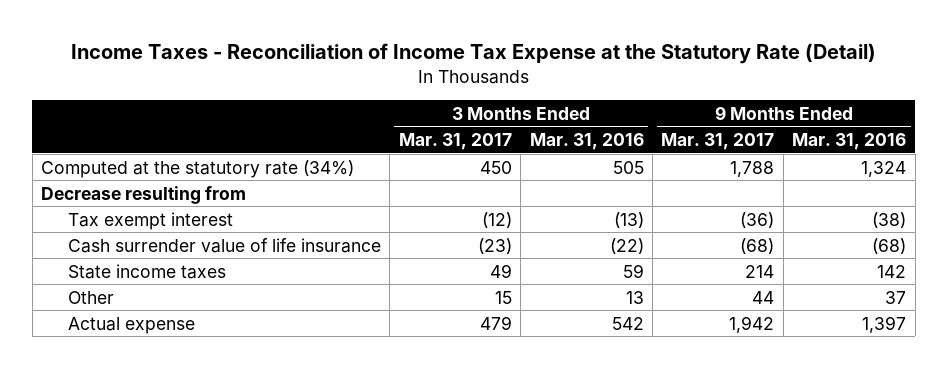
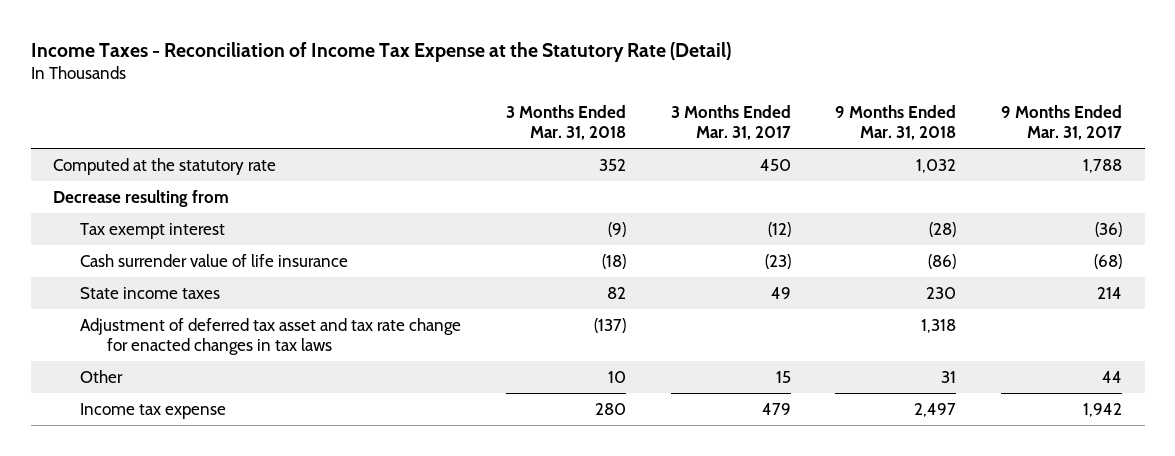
[529,133,644,151] Mar. 31, 2016 -> none
[792,133,907,151] Mar. 31, 2016 -> none
none -> [505,105,626,141] 3 Months Ended Mar. 31, 2018
none -> [835,105,957,141] 9 Months Ended Mar. 31, 2018
[41,159,355,178] Computed at the statutory rate (34%) -> [53,157,277,175] Computed at the statutory rate
none -> [79,317,461,356] Adjustment of deferred tax asset and tax rate change for enacted changes in tax laws
[67,316,195,334] Actual expense -> [79,402,226,419] Income tax expense

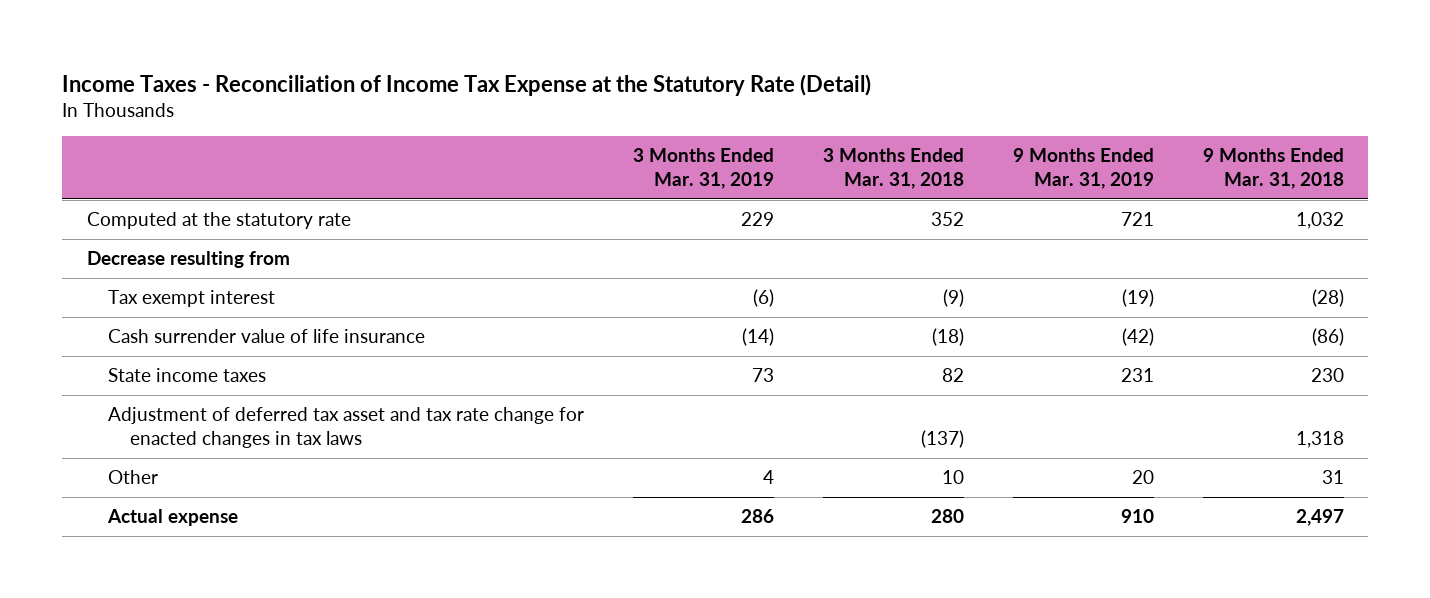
[670,105,791,141] 3 Months Ended Mar. 31, 2017 -> none
[1001,105,1123,141] 9 Months Ended Mar. 31, 2017 -> none
none -> [633,148,775,189] 3 Months Ended Mar. 31, 2019
none -> [1012,148,1154,189] 9 Months Ended Mar. 31, 2019
[79,402,226,419] Income tax expense -> [107,509,239,527] Actual expense

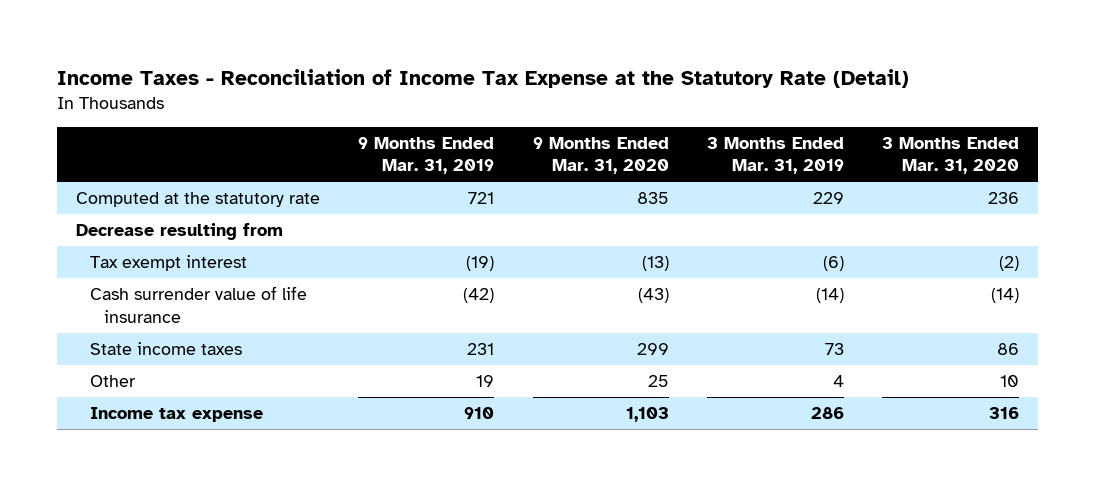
[823,148,965,189] 3 Months Ended Mar. 31, 2018 -> none
[1202,148,1344,189] 9 Months Ended Mar. 31, 2018 -> none
none -> [532,136,669,175] 9 Months Ended Mar. 31, 2020
none -> [882,136,1020,175] 3 Months Ended Mar. 31, 2020
[108,407,585,449] Adjustment of deferred tax asset and tax rate change for enacted changes in tax laws -> none
[1131,470,1154,485] 20 -> [476,375,495,388] 19
[107,509,239,527] Actual expense -> [89,407,263,423] Income tax expense

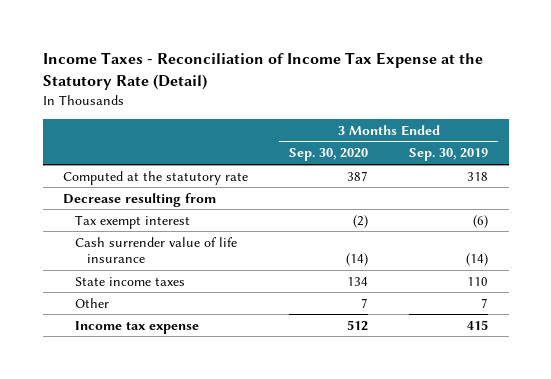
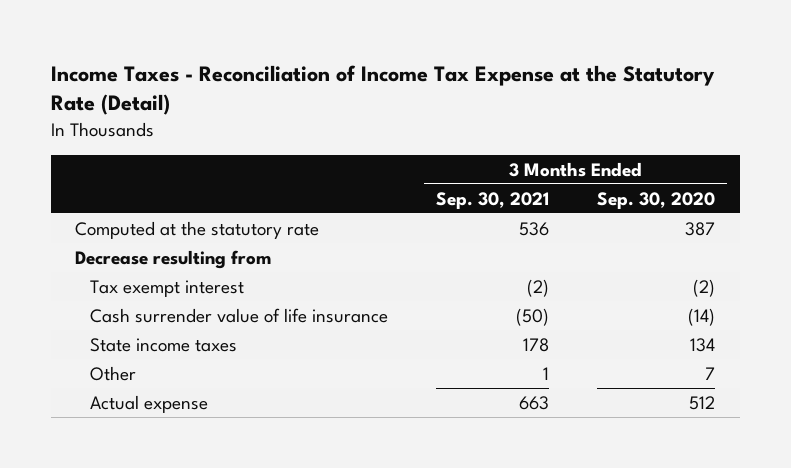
[409,148,489,162] Sep. 30, 2019 -> none
none -> [436,191,550,209] Sep. 30, 2021
[75,320,200,334] Income tax expense -> [90,394,209,413] Actual expense

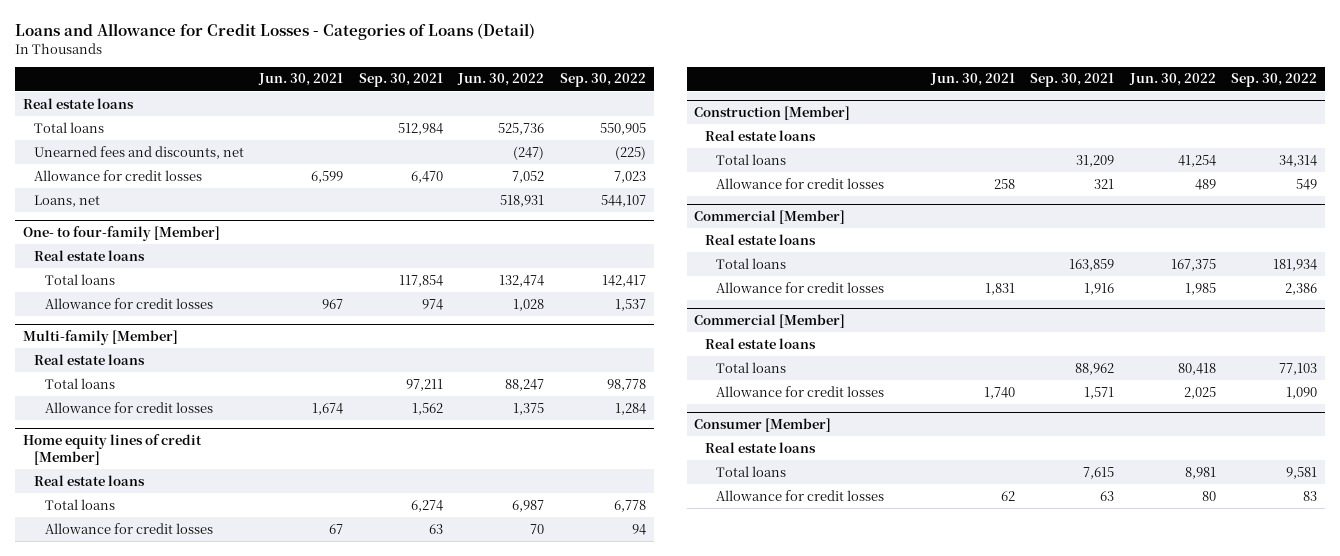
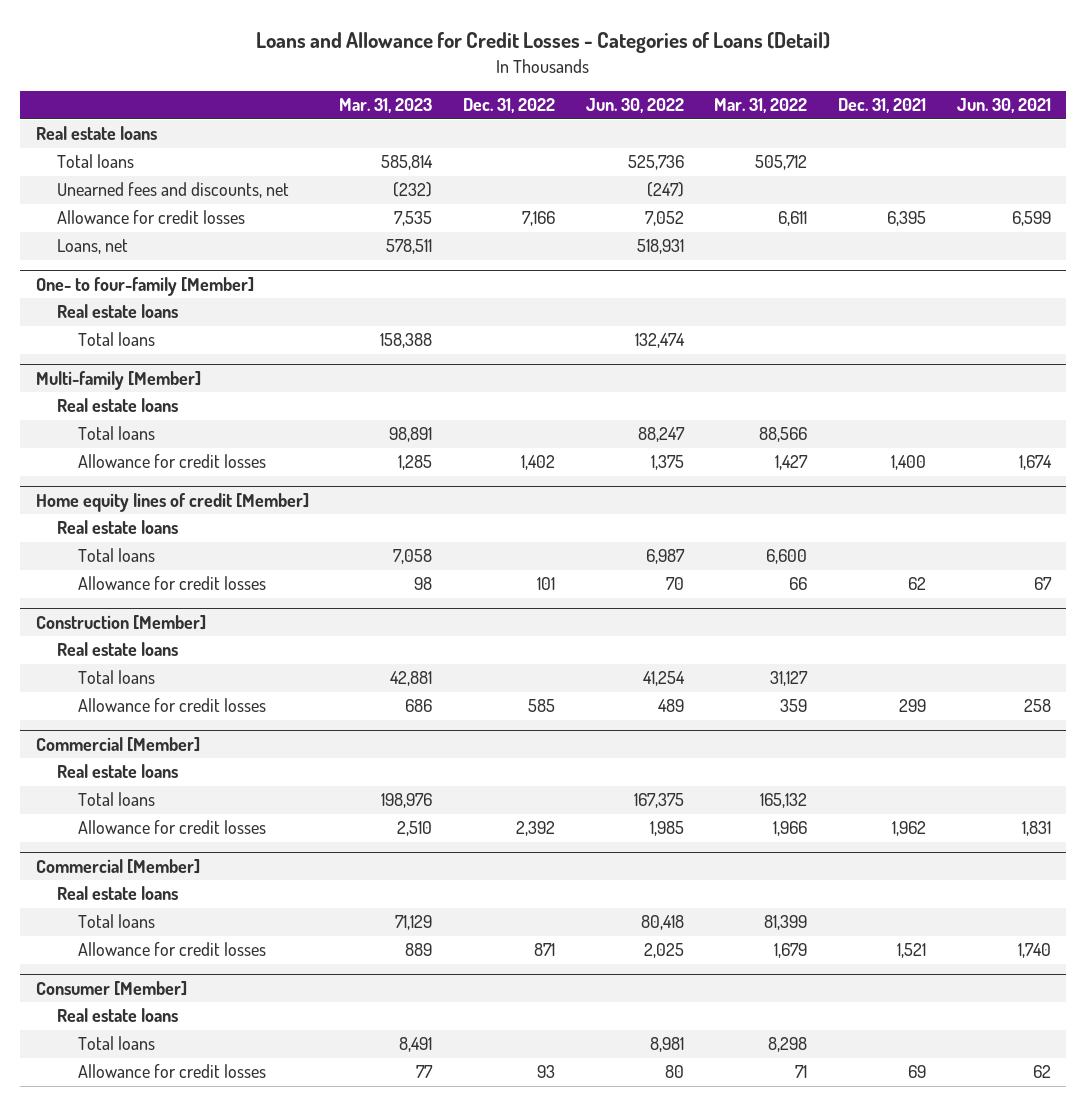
[358,73,443,88] Sep. 30, 2021 -> none
[559,73,646,88] Sep. 30, 2022 -> none
none -> [339,98,433,114] Mar. 31, 2023
none -> [462,98,555,114] Dec. 31, 2022
none -> [714,98,808,114] Mar. 31, 2022
none -> [838,98,927,114] Dec. 31, 2021
[45,297,214,309] Allowance for credit losses -> none

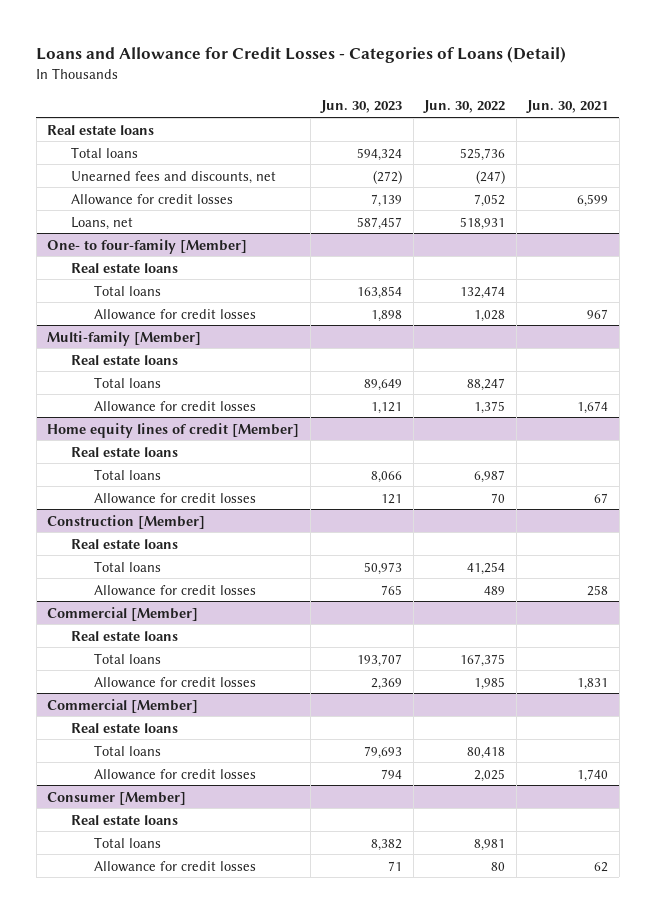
[339,98,433,114] Mar. 31, 2023 -> none
[462,98,555,114] Dec. 31, 2022 -> none
[714,98,808,114] Mar. 31, 2022 -> none
[838,98,927,114] Dec. 31, 2021 -> none
none -> [320,100,403,114] Jun. 30, 2023
none -> [94,308,257,320] Allowance for credit losses

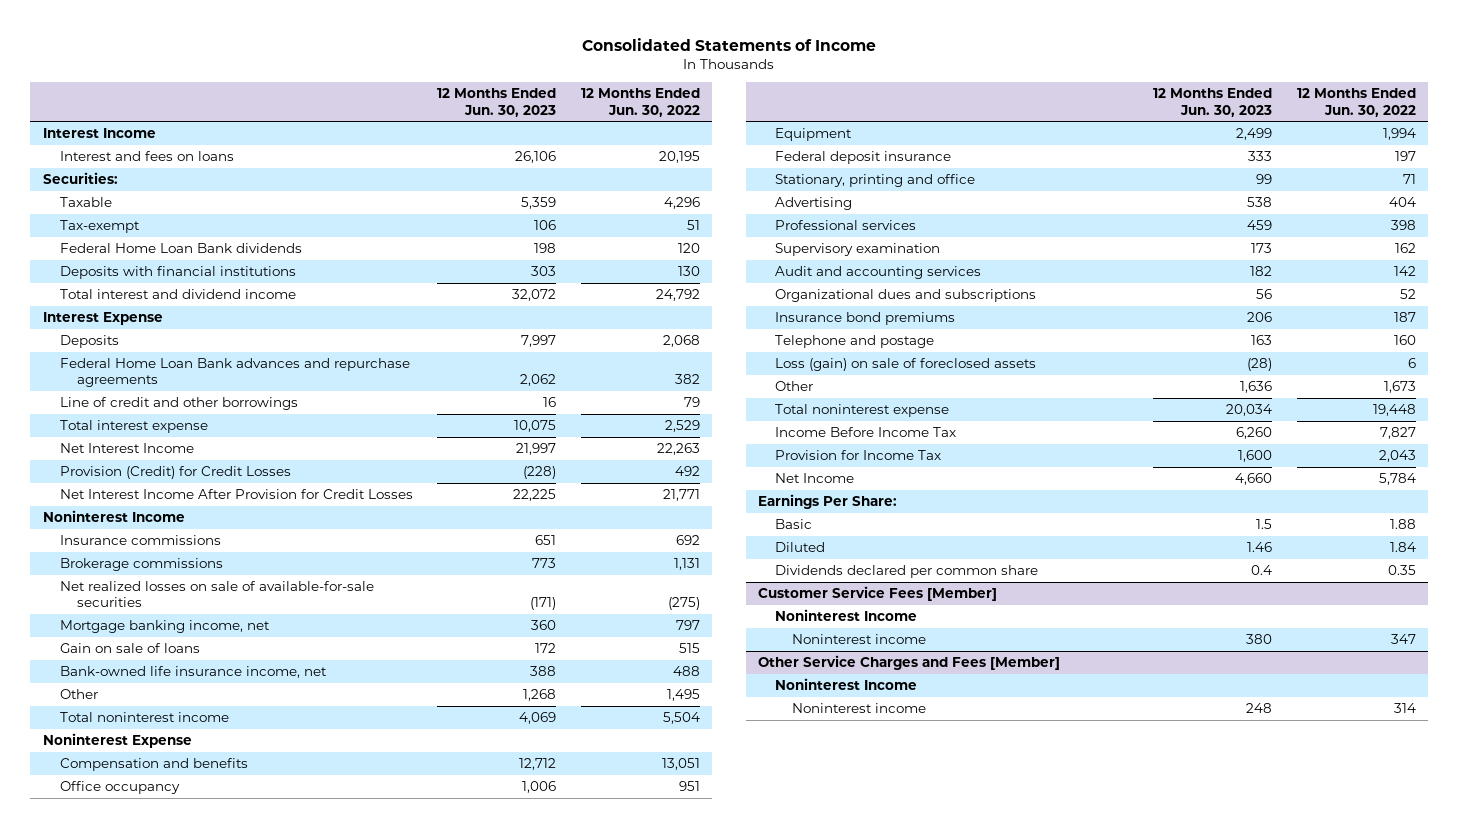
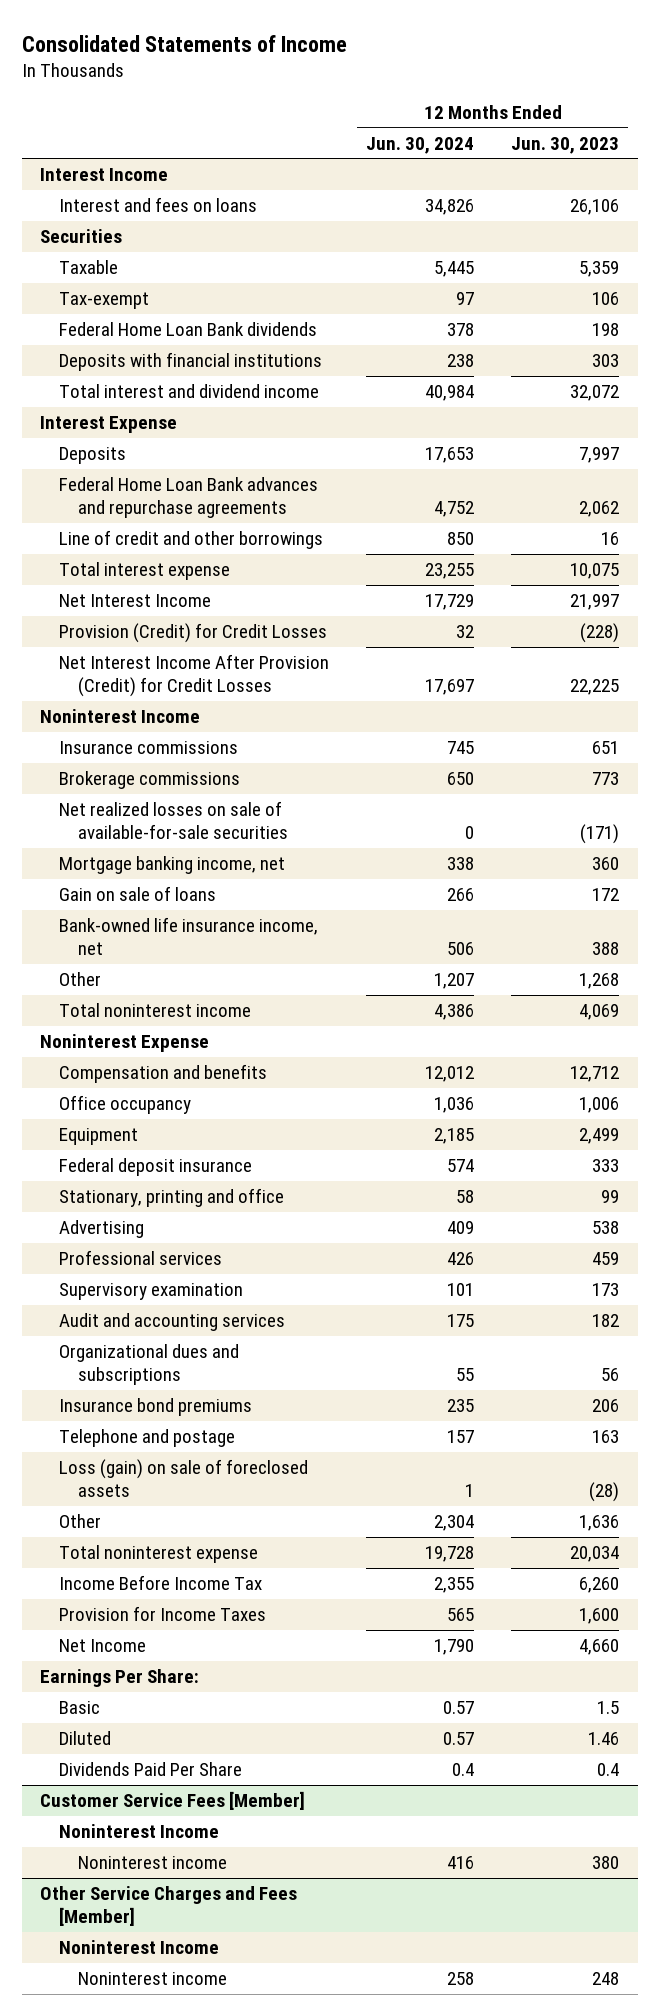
[581,88,701,117] 12 Months Ended Jun. 30, 2022 -> none
none -> [366,136,475,154] Jun. 30, 2024
[42,172,118,185] Securities: -> [40,229,123,244] Securities
[59,489,413,500] Net Interest Income After Provision for Credit Losses -> [59,654,330,698] Net Interest Income After Provision (Credit) for Credit Losses
[775,450,942,461] Provision for Income Tax -> [59,1606,267,1622] Provision for Income Taxes
[775,565,1039,579] Dividends declared per common share -> [59,1762,243,1777] Dividends Paid Per Share

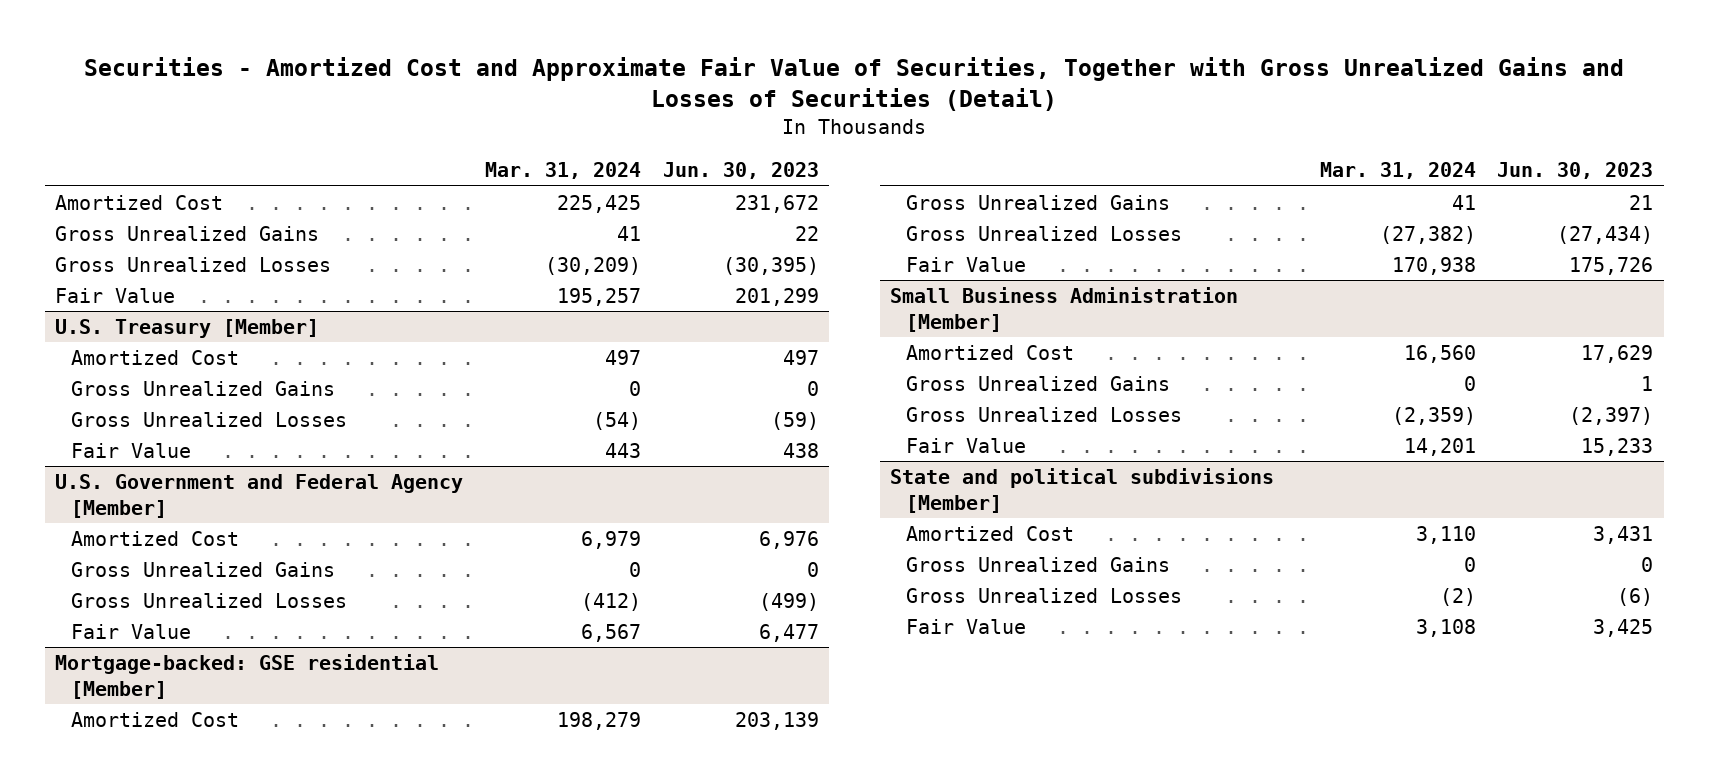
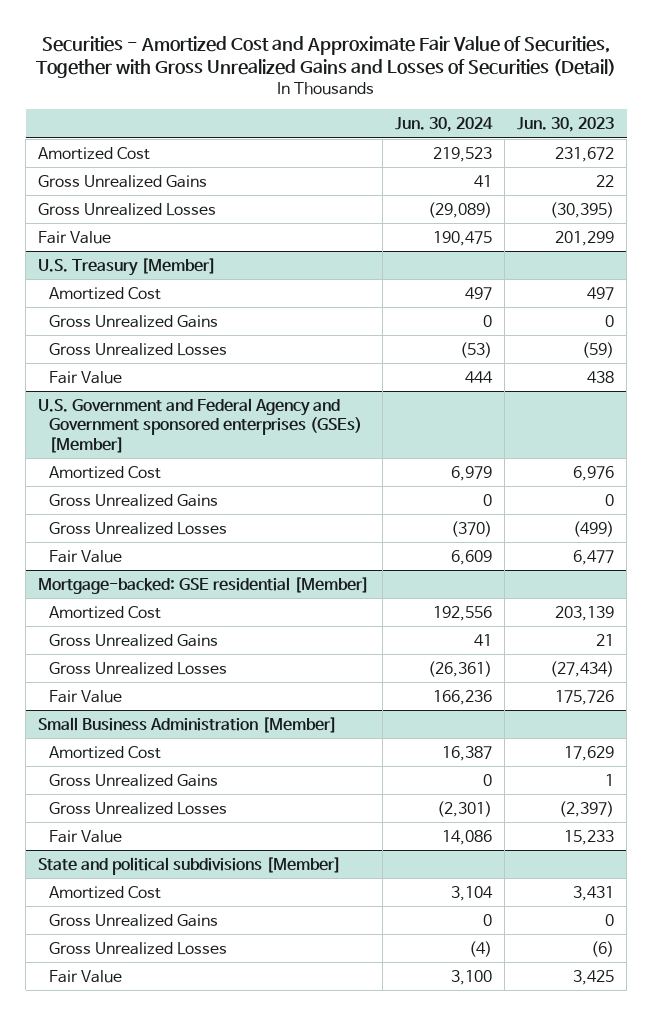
[485,162,642,180] Mar. 31, 2024 -> none
none -> [394,116,493,132] Jun. 30, 2024
[55,473,464,518] U.S. Government and Federal Agency [Member] -> [38,397,363,453] U.S. Government and Federal Agency and Government sponsored enterprises (GSEs) [Member]

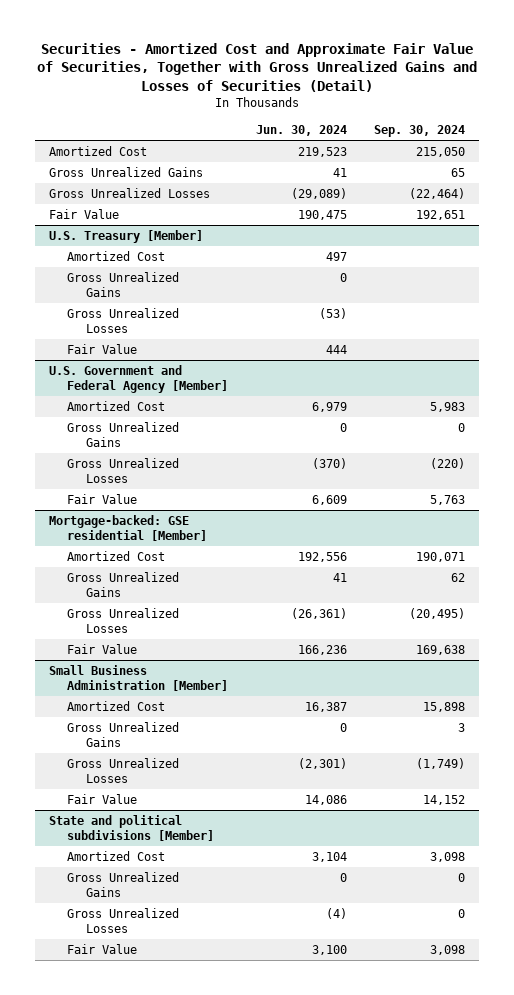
[516,116,614,132] Jun. 30, 2023 -> none
none -> [374,125,466,138] Sep. 30, 2024
[38,397,363,453] U.S. Government and Federal Agency and Government sponsored enterprises (GSEs) [Member] -> [48,364,229,393] U.S. Government and Federal Agency [Member]

